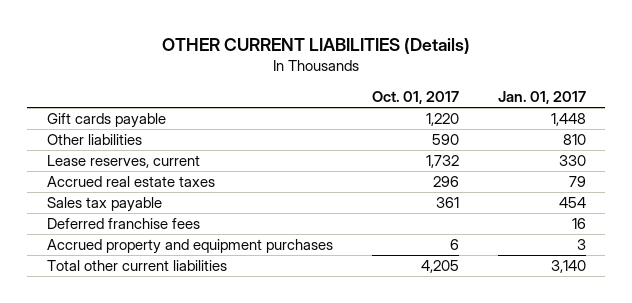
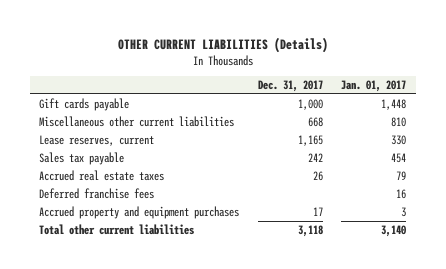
[371,91,459,105] Oct. 01, 2017 -> none
none -> [257,80,323,93] Dec. 31, 2017
[46,134,142,146] Other liabilities -> [39,115,235,127] Miscellaneous other current liabilities
[46,176,215,188] Accrued real estate taxes -> [39,169,165,181] Accrued real estate taxes

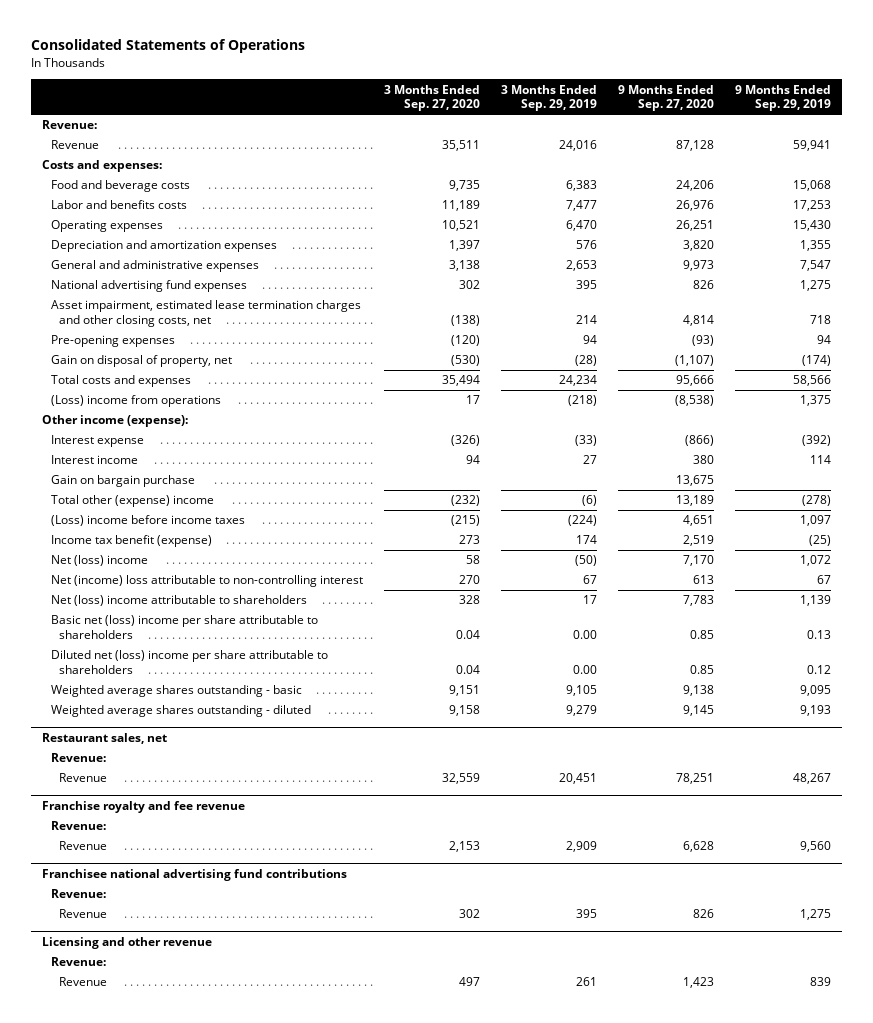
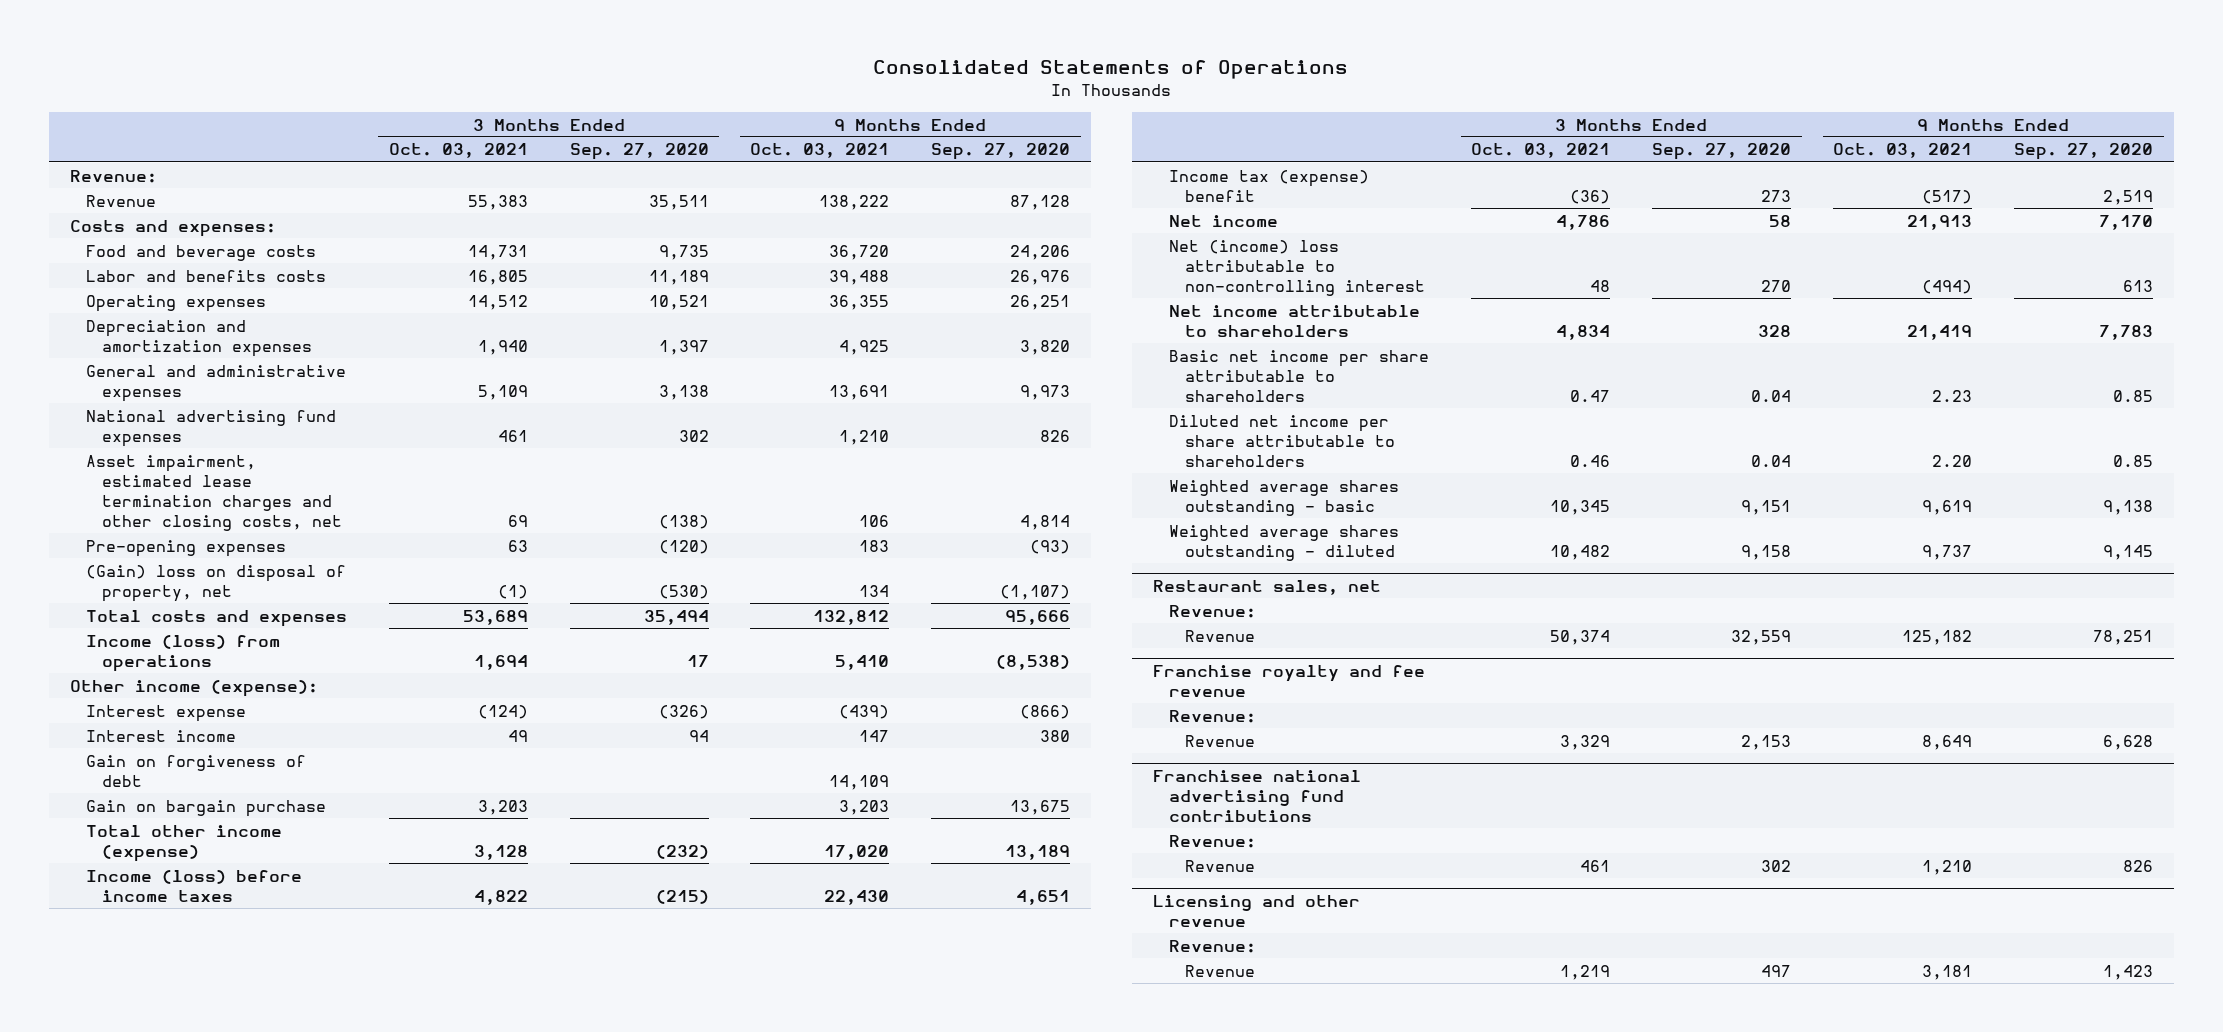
[500,84,597,112] 3 Months Ended Sep. 29, 2019 -> none
[735,84,832,112] 9 Months Ended Sep. 29, 2019 -> none
none -> [388,143,528,159] Oct. 03, 2021
none -> [750,143,890,159] Oct. 03, 2021
[50,355,232,368] Gain on disposal of property, net -> [85,564,346,602] (Gain) loss on disposal of property, net
[50,395,221,408] (Loss) income from operations -> [85,634,280,672] Income (loss) from operations
none -> [85,754,306,787] Gain on forgiveness of debt
[50,495,214,508] Total other (expense) income -> [85,824,282,862] Total other income (expense)
[50,515,245,527] (Loss) income before income taxes -> [85,869,302,902] Income (loss) before income taxes
[50,535,212,548] Income tax benefit (expense) -> [1168,169,1369,202] Income tax (expense) benefit
[50,555,148,567] Net (loss) income -> [1168,214,1278,227] Net income
[50,595,307,607] Net (loss) income attributable to shareholders -> [1168,304,1420,337] Net income attributable to shareholders
[50,615,318,640] Basic net (loss) income per share attributable to shareholders -> [1168,349,1429,402] Basic net income per share attributable to shareholders
[50,650,328,675] Diluted net (loss) income per share attributable to shareholders -> [1168,414,1395,467] Diluted net income per share attributable to shareholders

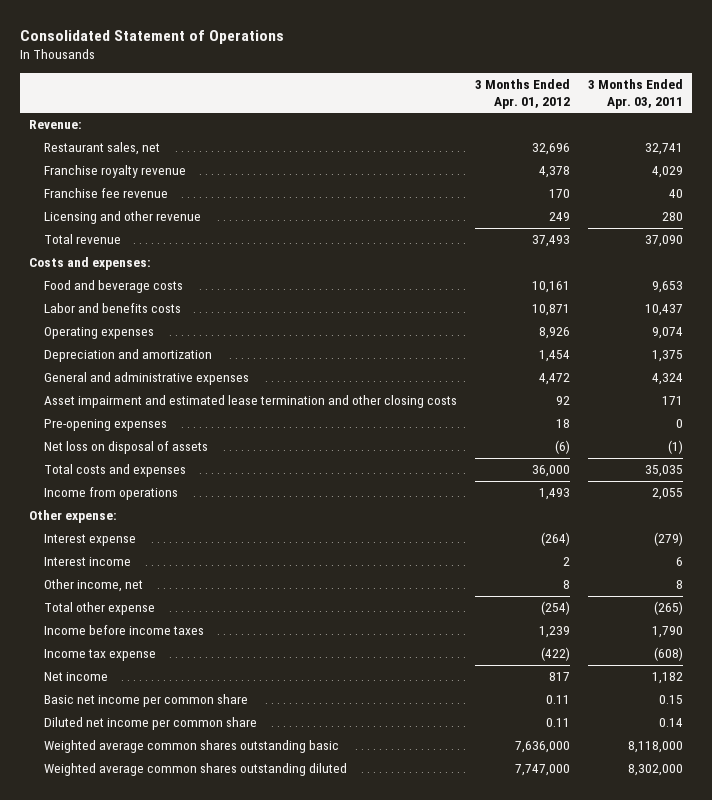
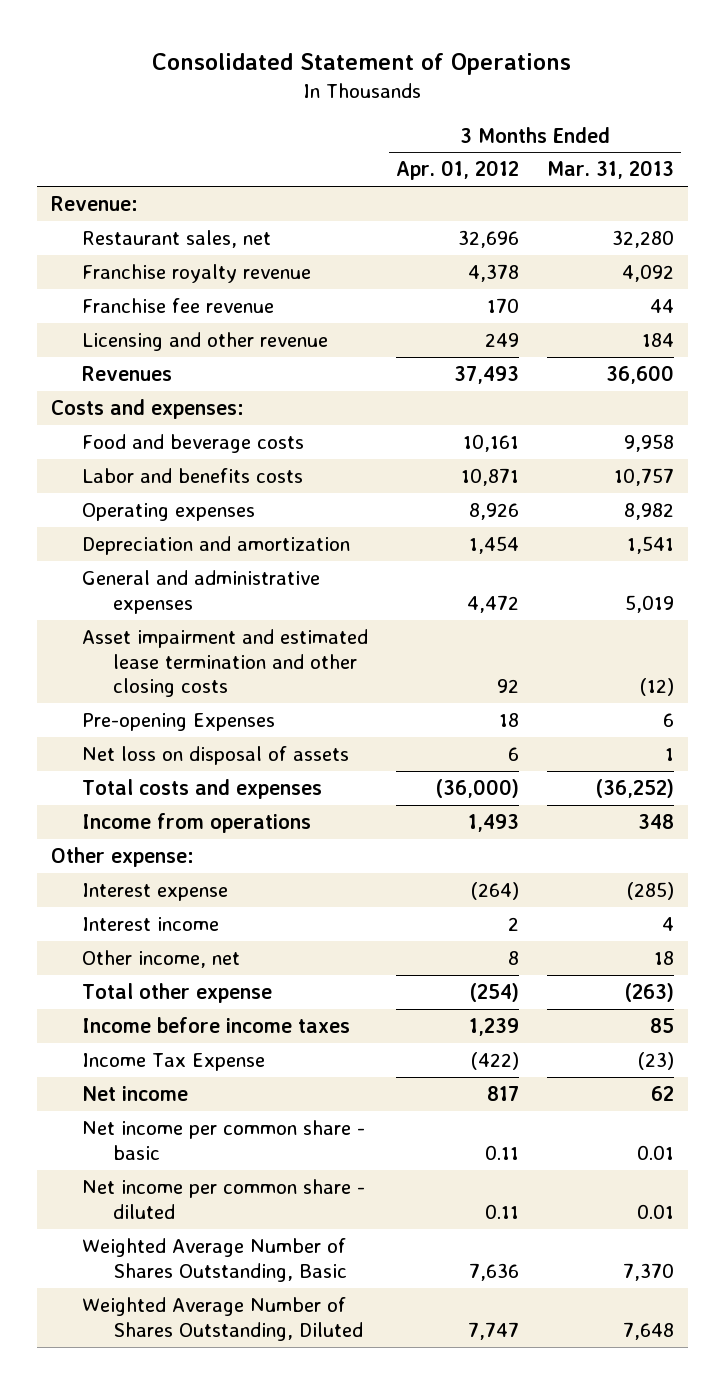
[587,79,683,109] 3 Months Ended Apr. 03, 2011 -> none
none -> [546,160,674,180] Mar. 31, 2013
[44,234,122,245] Total revenue -> [82,366,173,382] Revenues
[44,419,168,432] Pre-opening expenses -> [82,713,276,732] Pre-opening Expenses
[555,440,571,455] (6) -> [507,747,519,762] 6
[532,465,571,478] 36,000 -> [435,779,519,799] (36,000)
[44,649,157,662] Income tax expense -> [82,1053,266,1072] Income Tax Expense
[44,694,249,708] Basic net income per common share -> [82,1120,366,1160] Net income per common share - basic
[44,717,258,731] Diluted net income per common share -> [82,1179,366,1219] Net income per common share - diluted
[44,740,340,754] Weighted average common shares outstanding basic -> [82,1238,348,1282] Weighted Average Number of Shares Outstanding, Basic
[515,741,571,754] 7,636,000 -> [468,1262,519,1281] 7,636
[44,763,348,777] Weighted average common shares outstanding diluted -> [82,1297,364,1341] Weighted Average Number of Shares Outstanding, Diluted
[515,764,571,777] 7,747,000 -> [467,1321,519,1340] 7,747

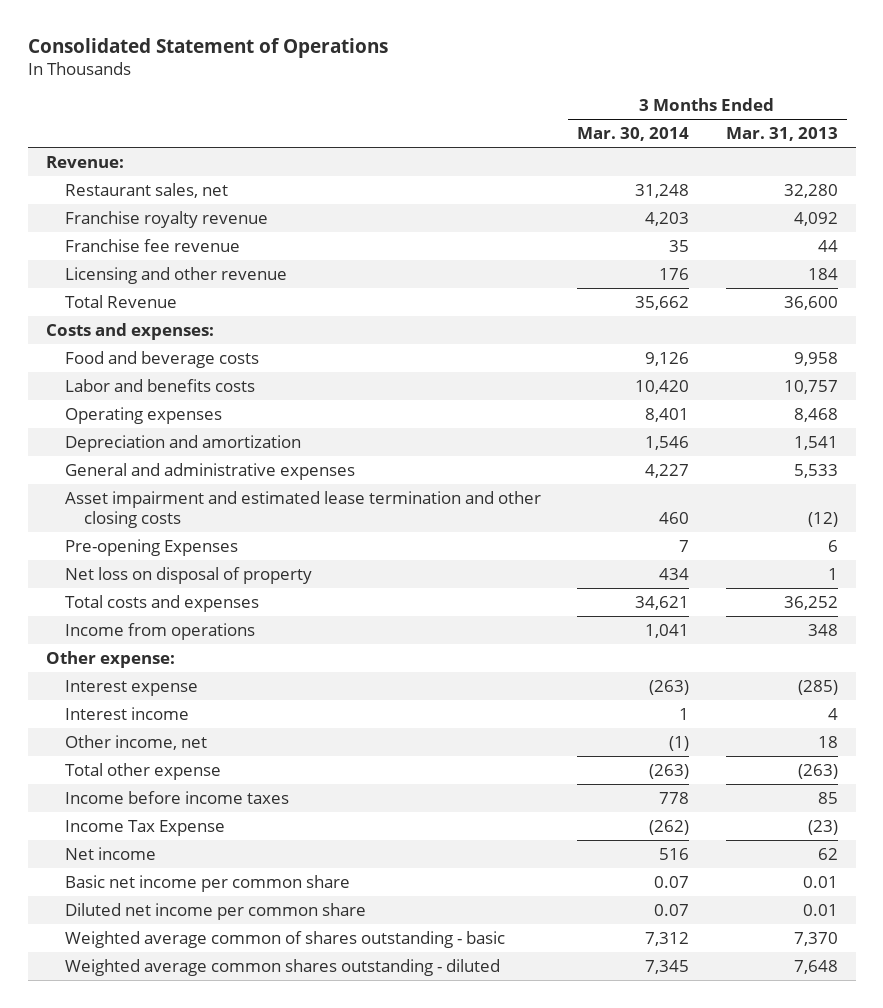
[395,160,519,181] Apr. 01, 2012 -> none
none -> [577,127,690,142] Mar. 30, 2014
[82,366,173,382] Revenues -> [64,294,177,308] Total Revenue
[623,503,674,521] 8,982 -> [793,407,838,422] 8,468
[624,594,674,613] 5,019 -> [793,463,838,478] 5,533
[82,746,350,766] Net loss on disposal of assets -> [64,566,312,584] Net loss on disposal of property
[595,779,674,799] (36,252) -> [783,595,838,610] 36,252
[82,1120,366,1160] Net income per common share - basic -> [64,874,350,892] Basic net income per common share
[82,1179,366,1219] Net income per common share - diluted -> [64,902,366,920] Diluted net income per common share
[82,1238,348,1282] Weighted Average Number of Shares Outstanding, Basic -> [64,930,505,948] Weighted average common of shares outstanding - basic
[82,1297,364,1341] Weighted Average Number of Shares Outstanding, Diluted -> [64,958,500,976] Weighted average common shares outstanding - diluted

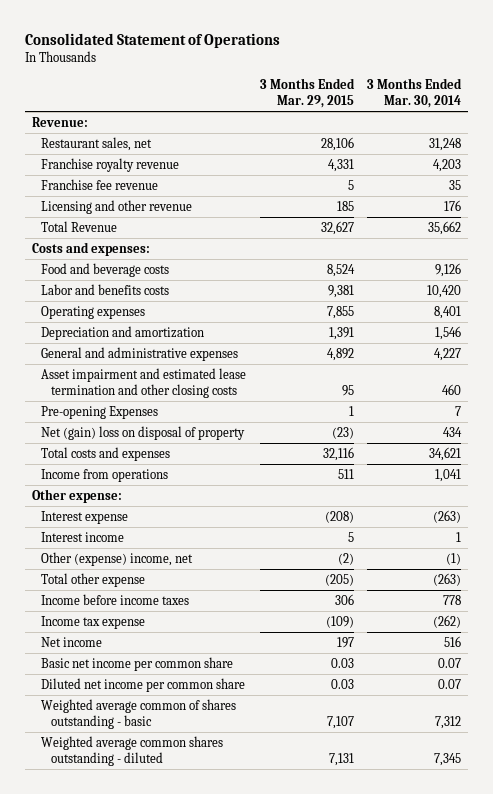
[725,127,838,142] Mar. 31, 2013 -> none
none -> [259,78,355,108] 3 Months Ended Mar. 29, 2015
[64,566,312,584] Net loss on disposal of property -> [41,425,246,440] Net (gain) loss on disposal of property
[64,734,207,750] Other income, net -> [41,551,194,566] Other (expense) income, net
[64,819,225,836] Income Tax Expense -> [41,615,146,629] Income tax expense

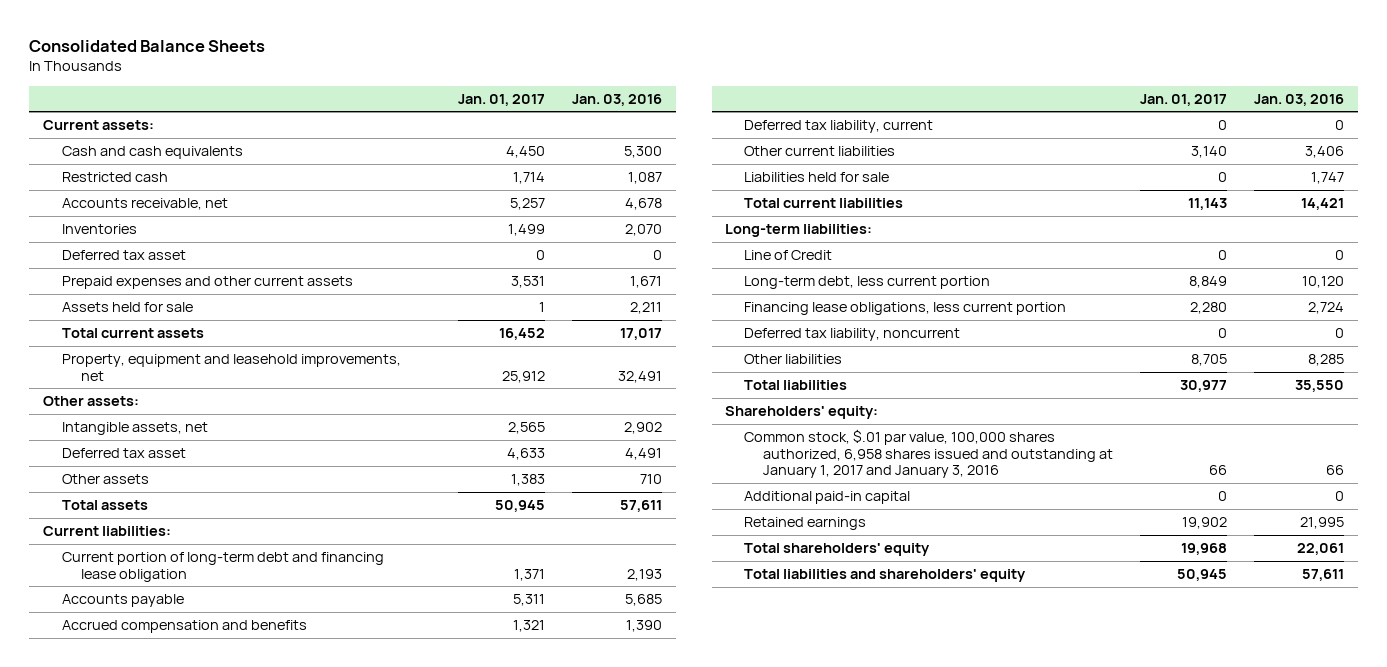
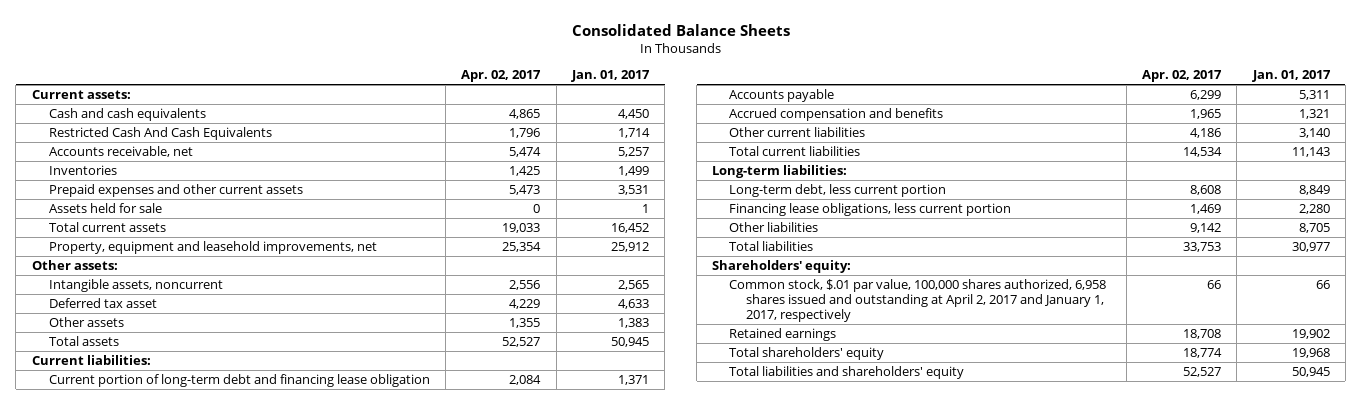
[572,93,663,106] Jan. 03, 2016 -> none
none -> [461,70,542,83] Apr. 02, 2017
[61,172,168,183] Restricted cash -> [48,126,272,140] Restricted Cash And Cash Equivalents
[61,250,186,261] Deferred tax asset -> none
[61,422,208,436] Intangible assets, net -> [48,278,223,292] Intangible assets, noncurrent
[744,120,934,134] Deferred tax liability, current -> none
[744,172,890,183] Liabilities held for sale -> none
[744,250,833,261] Line of Credit -> none
[744,328,961,342] Deferred tax liability, noncurrent -> none
[744,491,911,505] Additional paid-in capital -> none
[744,429,1113,479] Common stock, $.01 par value, 100,000 shares authorized, 6,958 shares issued and outstanding at January 1, 2017 and January 3, 2016 -> [729,278,1107,322] Common stock, $.01 par value, 100,000 shares authorized, 6,958 shares issued and outstanding at April 2, 2017 and January 1, 2017, respectively

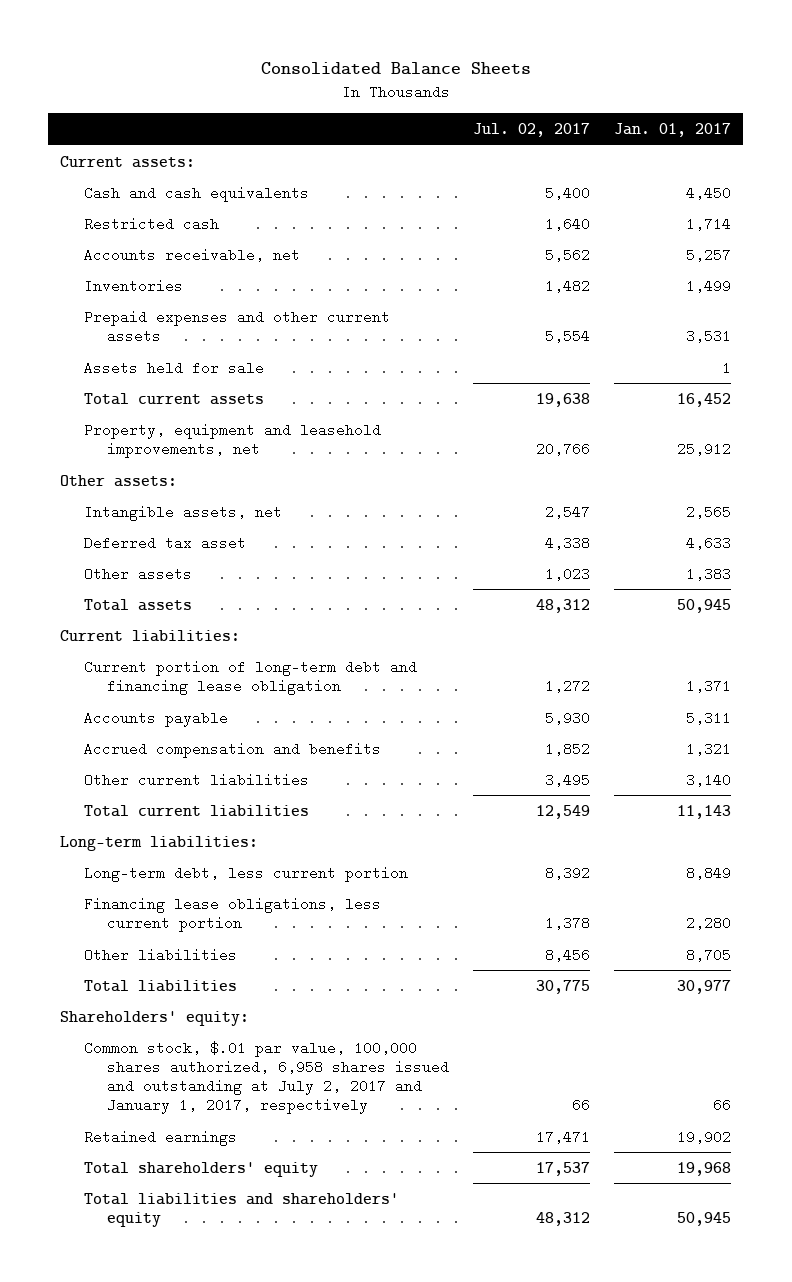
[461,70,542,83] Apr. 02, 2017 -> none
none -> [473,122,591,137] Jul. 02, 2017
[48,126,272,140] Restricted Cash And Cash Equivalents -> [83,216,219,231] Restricted cash
[48,278,223,292] Intangible assets, noncurrent -> [83,504,282,521] Intangible assets, net
[729,278,1107,322] Common stock, $.01 par value, 100,000 shares authorized, 6,958 shares issued and outstanding at April 2, 2017 and January 1, 2017, respectively -> [83,1040,450,1115] Common stock, $.01 par value, 100,000 shares authorized, 6,958 shares issued and outstanding at July 2, 2017 and January 1, 2017, respectively

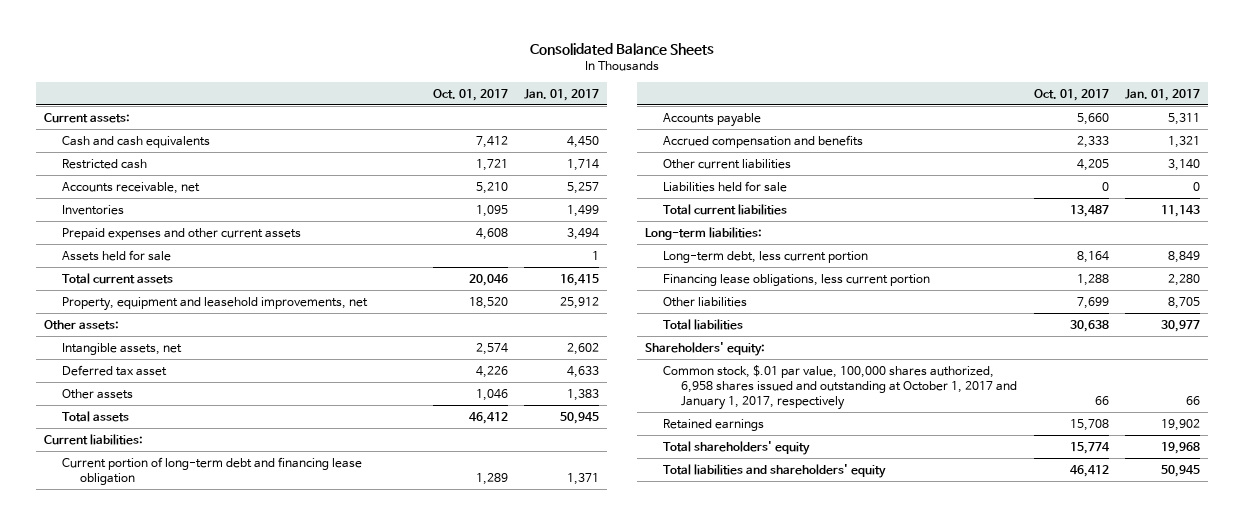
[473,122,591,137] Jul. 02, 2017 -> none
none -> [432,88,508,101] Oct. 01, 2017
[686,328,732,343] 3,531 -> [567,227,600,240] 3,494
[677,392,732,407] 16,452 -> [560,273,600,286] 16,415
[686,504,732,519] 2,565 -> [567,342,600,355] 2,602
none -> [663,180,788,192] Liabilities held for sale
[83,1040,450,1115] Common stock, $.01 par value, 100,000 shares authorized, 6,958 shares issued and outstanding at July 2, 2017 and January 1, 2017, respectively -> [663,364,1018,410] Common stock, $.01 par value, 100,000 shares authorized, 6,958 shares issued and outstanding at October 1, 2017 and January 1, 2017, respectively

